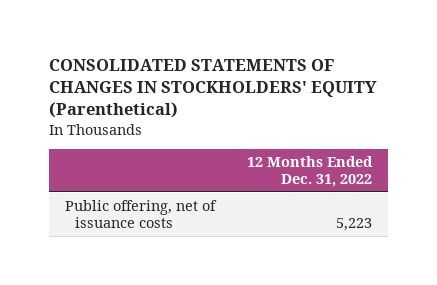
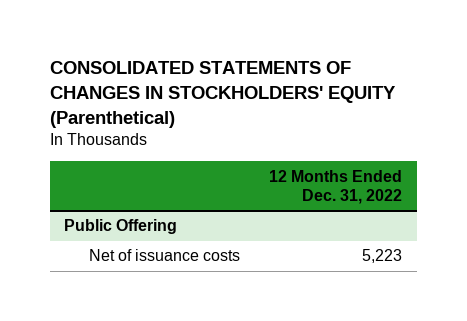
none -> [64,219,178,235] Public Offering
[64,199,217,229] Public offering, net of issuance costs -> [89,249,241,262] Net of issuance costs

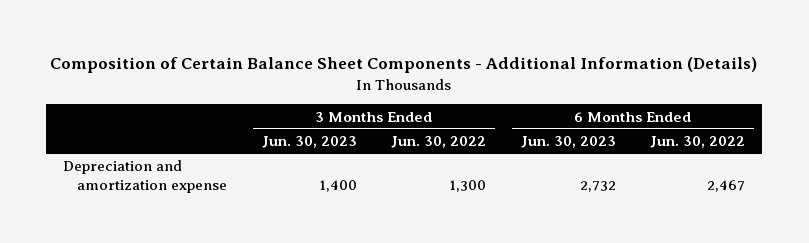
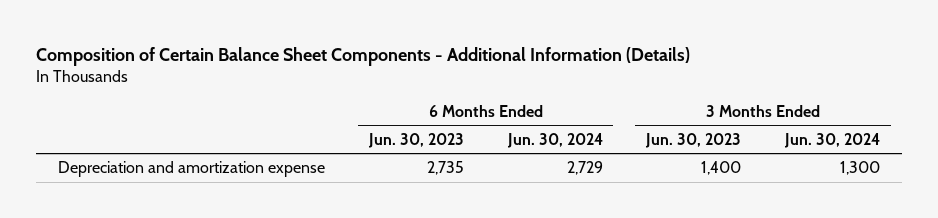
[391,136,487,149] Jun. 30, 2022 -> none
[650,136,746,149] Jun. 30, 2022 -> none
none -> [506,132,603,148] Jun. 30, 2024
none -> [784,132,881,148] Jun. 30, 2024
[579,181,616,193] 2,732 -> [426,161,464,176] 2,735

